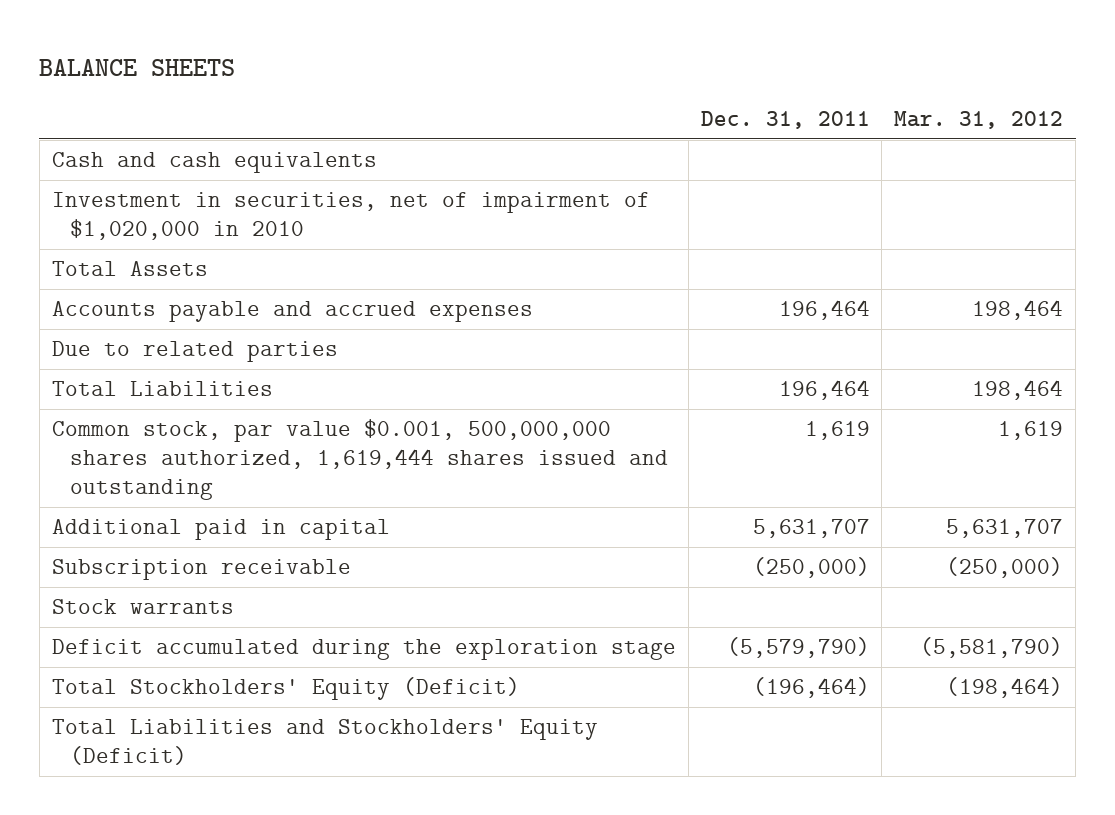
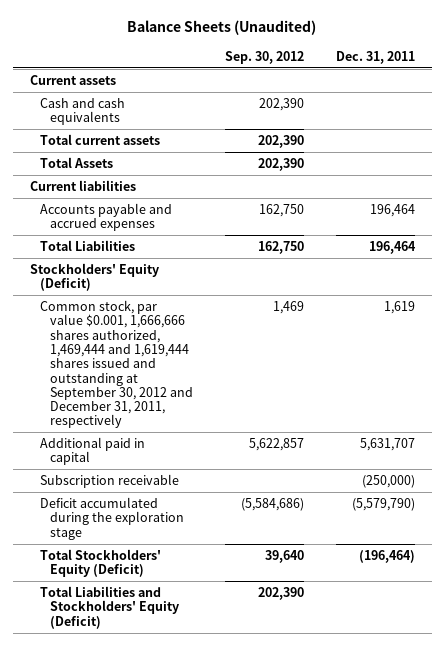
[39,58,236,76] BALANCE SHEETS -> [127,20,317,36] Balance Sheets (Unaudited)
[894,111,1064,130] Mar. 31, 2012 -> none
none -> [225,50,305,64] Sep. 30, 2012
none -> [29,74,116,85] Current assets
[51,191,650,240] Investment in securities, net of impairment of $1,020,000 in 2010 -> none
none -> [39,133,160,145] Total current assets
none -> [29,179,136,191] Current liabilities
[51,340,338,362] Due to related parties -> none
none -> [29,262,159,292] Stockholders' Equity (Deficit)
[51,418,668,500] Common stock, par value $0.001, 500,000,000 shares authorized, 1,619,444 shares issued and outstanding -> [39,299,193,429] Common stock, par value $0.001, 1,666,666 shares authorized, 1,469,444 and 1,619,444 shares issued and outstanding at September 30, 2012 and December 31, 2011, respectively
[51,598,234,614] Stock warrants -> none

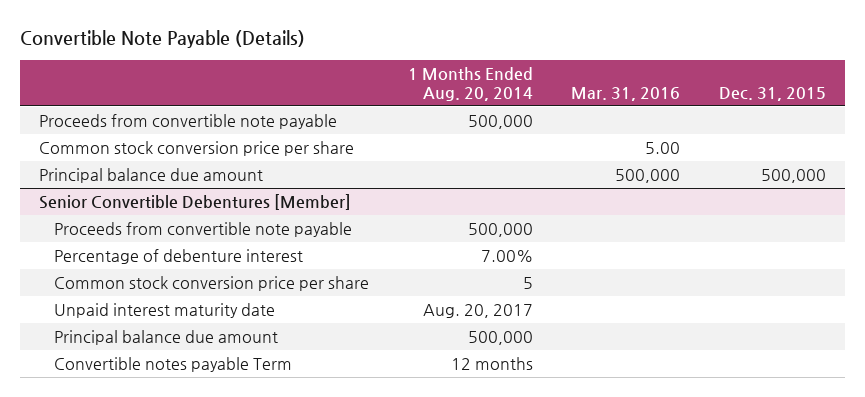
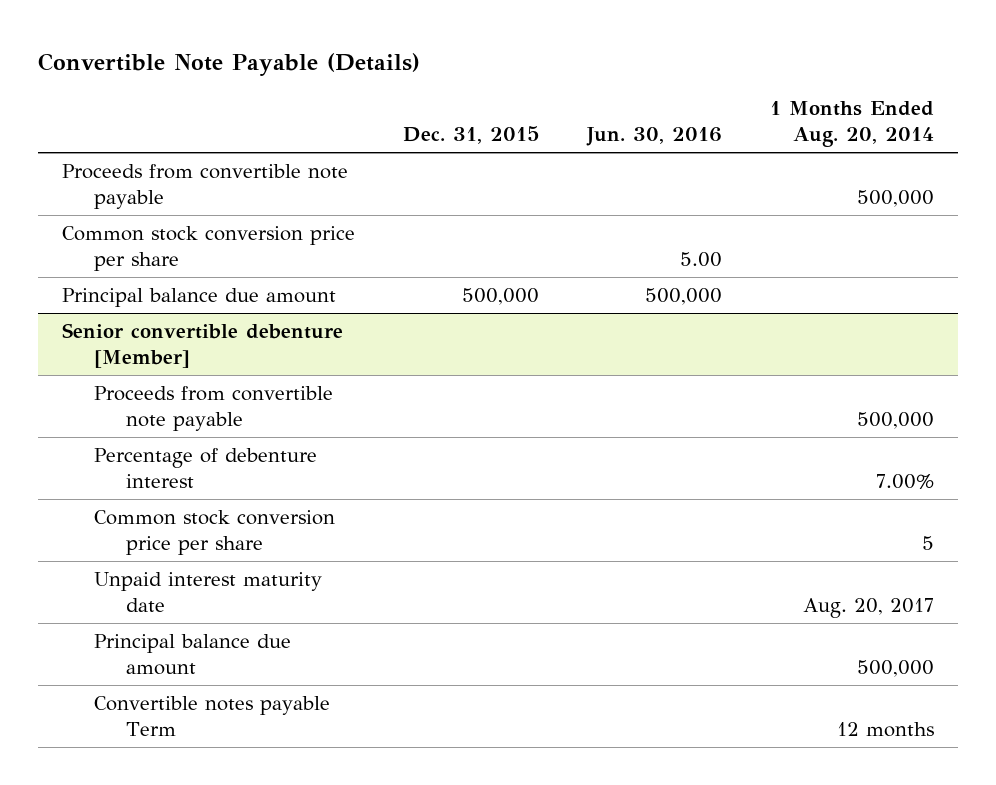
[571,86,681,101] Mar. 31, 2016 -> none
none -> [585,127,722,147] Jun. 30, 2016
[39,194,352,211] Senior Convertible Debentures [Member] -> [61,322,343,369] Senior convertible debenture [Member]

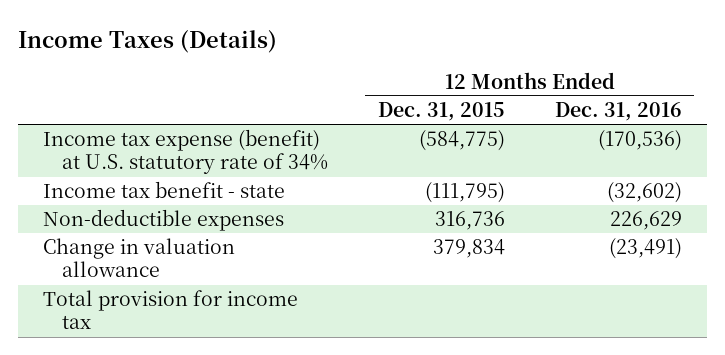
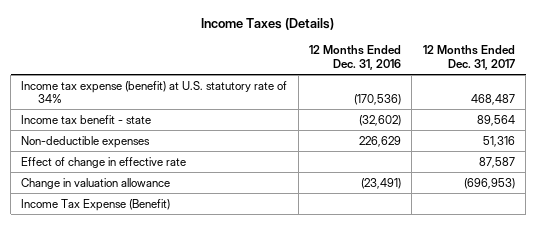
[377,101,505,121] Dec. 31, 2015 -> none
none -> [422,45,515,70] 12 Months Ended Dec. 31, 2017
none -> [21,156,187,168] Effect of change in effective rate
[43,290,299,330] Total provision for income tax -> [21,198,171,211] Income Tax Expense (Benefit)

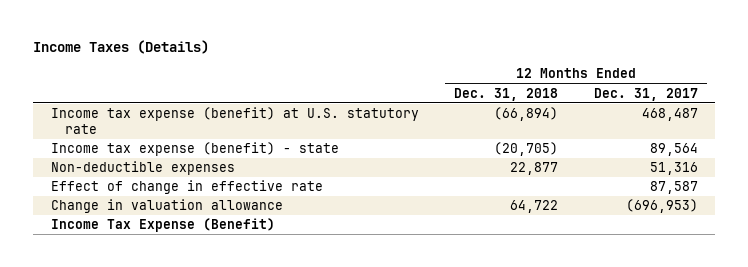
[309,45,402,70] 12 Months Ended Dec. 31, 2016 -> none
none -> [454,87,559,101] Dec. 31, 2018
[21,80,288,103] Income tax expense (benefit) at U.S. statutory rate of 34% -> [50,107,419,134] Income tax expense (benefit) at U.S. statutory rate
[21,114,152,124] Income tax benefit - state -> [50,142,339,157] Income tax expense (benefit) - state

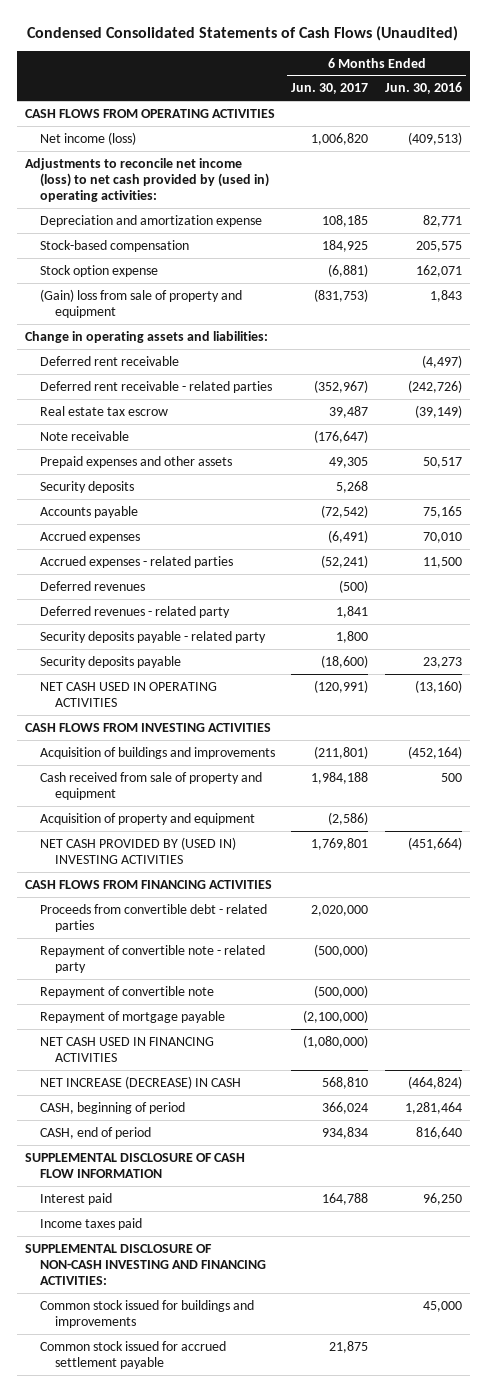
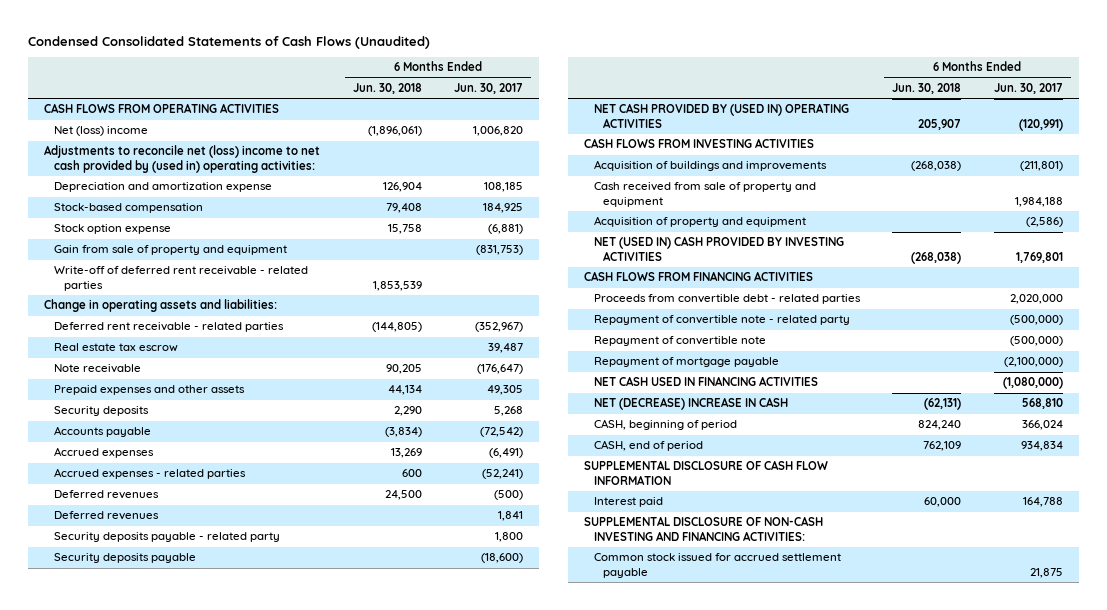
[384,82,462,95] Jun. 30, 2016 -> none
none -> [352,82,422,94] Jun. 30, 2018
[40,131,137,145] Net income (loss) -> [54,126,149,137] Net (loss) income
[25,157,270,203] Adjustments to reconcile net income (loss) to net cash provided by (used in) operating activities: -> [44,145,321,173] Adjustments to reconcile net (loss) income to net cash provided by (used in) operating activities:
[40,288,243,318] (Gain) loss from sale of property and equipment -> [54,245,288,256] Gain from sale of property and equipment
none -> [54,266,309,291] Write-off of deferred rent receivable - related parties
[40,355,180,366] Deferred rent receivable -> none
[40,605,231,618] Deferred revenues - related party -> [54,511,160,521] Deferred revenues
[40,681,218,707] NET CASH USED IN OPERATING ACTIVITIES -> [593,103,849,128] NET CASH PROVIDED BY (USED IN) OPERATING ACTIVITIES
[40,836,237,864] NET CASH PROVIDED BY (USED IN) INVESTING ACTIVITIES -> [593,236,844,261] NET (USED IN) CASH PROVIDED BY INVESTING ACTIVITIES
[40,1075,242,1089] NET INCREASE (DECREASE) IN CASH -> [593,397,788,411] NET (DECREASE) INCREASE IN CASH
[40,1217,143,1230] Income taxes paid -> none
[40,1299,255,1328] Common stock issued for buildings and improvements -> none

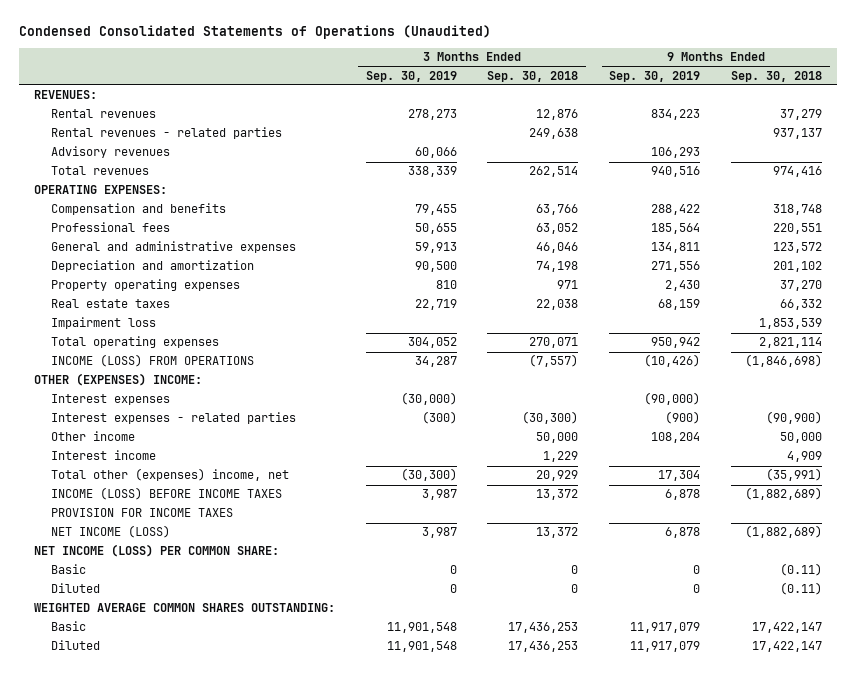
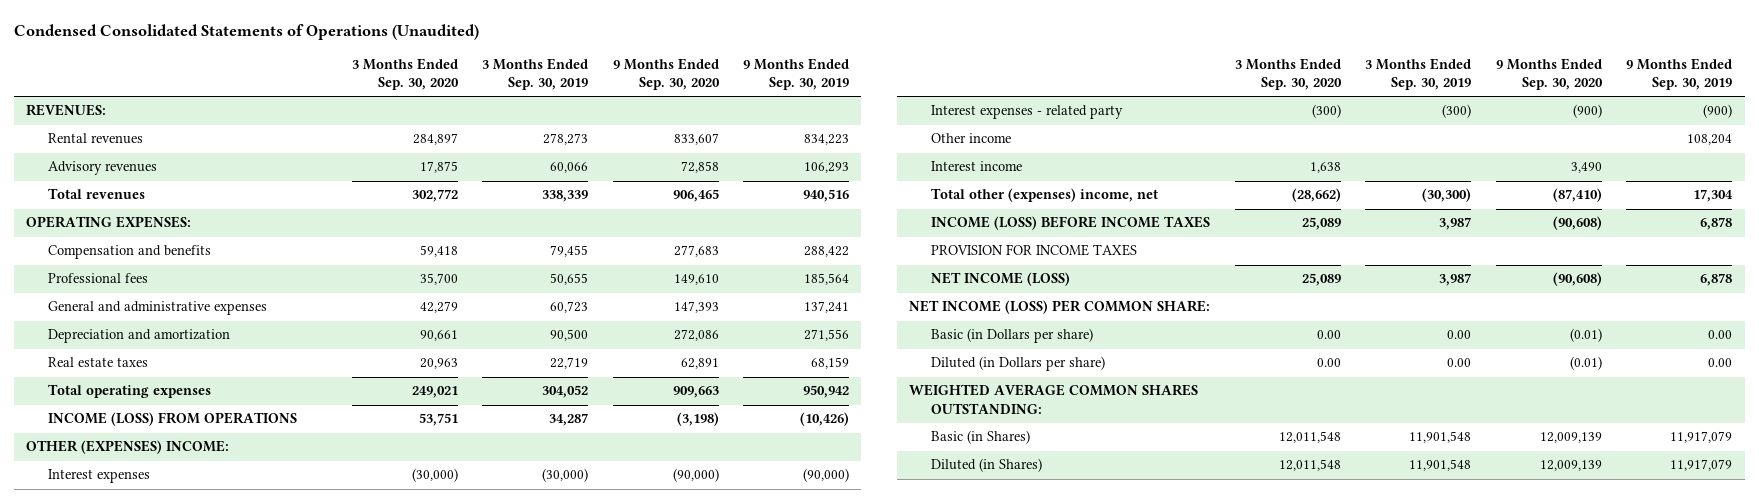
[487,70,579,82] Sep. 30, 2018 -> none
[730,70,822,82] Sep. 30, 2018 -> none
none -> [351,57,459,90] 3 Months Ended Sep. 30, 2020
none -> [612,57,720,90] 9 Months Ended Sep. 30, 2020
[51,127,283,140] Rental revenues - related parties -> none
[414,242,457,254] 59,913 -> [550,301,589,314] 60,723
[651,242,701,254] 134,811 -> [804,301,850,314] 137,241
[51,279,241,292] Property operating expenses -> none
[51,317,157,330] Impairment loss -> none
[51,412,297,425] Interest expenses - related parties -> [930,105,1123,120] Interest expenses - related party
[51,564,87,575] Basic -> [930,328,1093,344] Basic (in Dollars per share)
[449,565,457,575] 0 -> [1447,330,1472,340] 0.00
[693,565,701,575] 0 -> [1708,330,1733,340] 0.00
[51,583,101,594] Diluted -> [930,356,1105,372] Diluted (in Dollars per share)
[449,584,457,594] 0 -> [1447,358,1472,368] 0.00
[693,584,701,594] 0 -> [1708,358,1733,368] 0.00
[51,621,87,632] Basic -> [930,430,1030,445] Basic (in Shares)
[51,640,101,651] Diluted -> [930,458,1042,473] Diluted (in Shares)

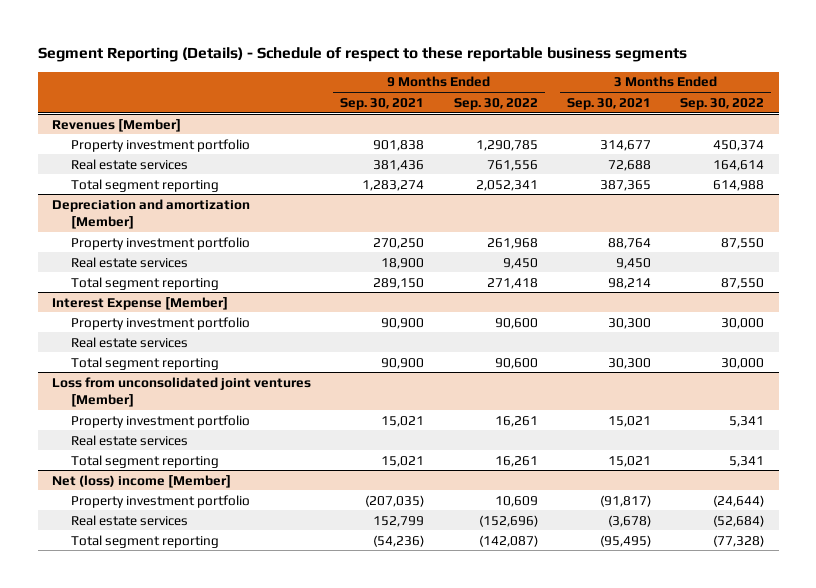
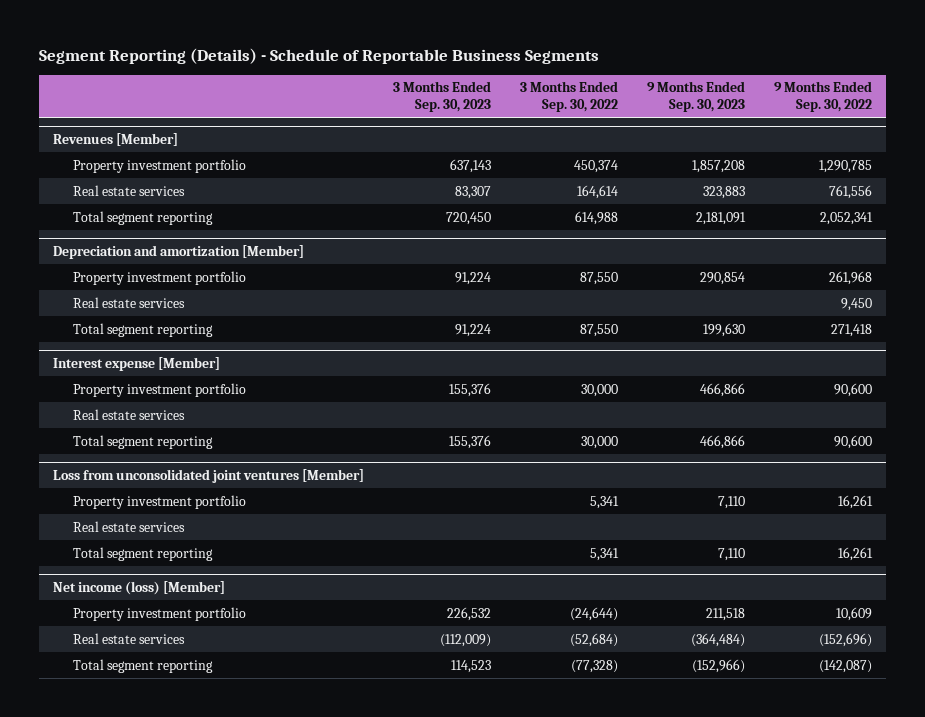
[37,47,687,63] Segment Reporting (Details) - Schedule of respect to these reportable business segments -> [38,47,599,64] Segment Reporting (Details) - Schedule of Reportable Business Segments
[340,97,425,110] Sep. 30, 2021 -> none
[566,97,651,110] Sep. 30, 2021 -> none
none -> [392,81,491,113] 3 Months Ended Sep. 30, 2023
none -> [646,81,745,113] 9 Months Ended Sep. 30, 2023
[52,296,229,310] Interest Expense [Member] -> [52,357,220,372] Interest expense [Member]
[52,474,232,488] Net (loss) income [Member] -> [52,581,225,596] Net income (loss) [Member]

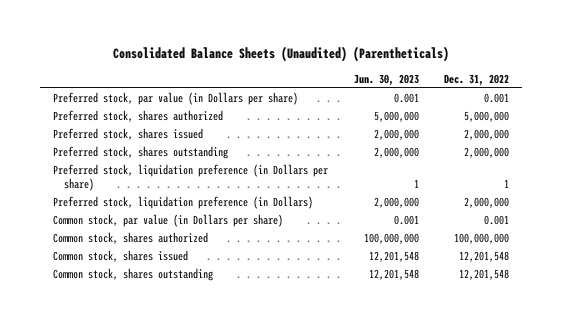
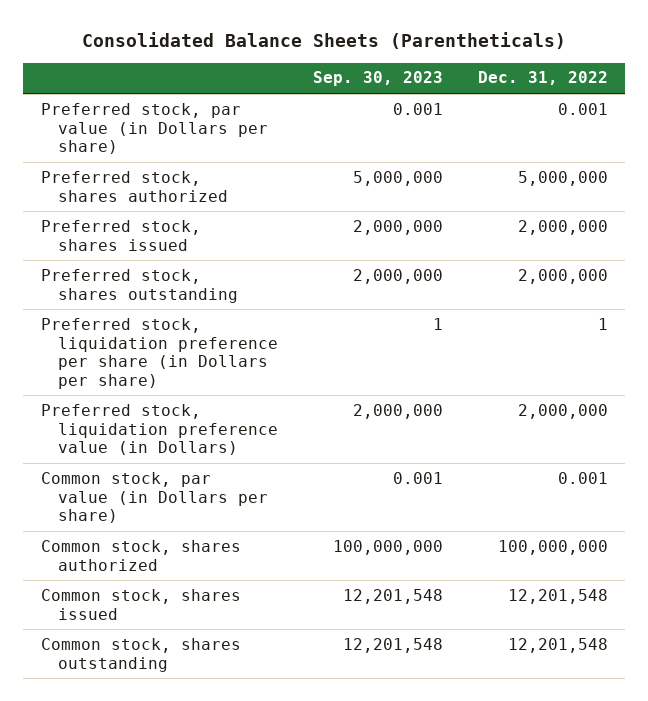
[113,45,450,62] Consolidated Balance Sheets (Unaudited) (Parentheticals) -> [82,32,567,50] Consolidated Balance Sheets (Parentheticals)
[353,73,419,86] Jun. 30, 2023 -> none
none -> [312,71,443,87] Sep. 30, 2023
[52,164,328,191] Preferred stock, liquidation preference (in Dollars per share) -> [40,317,278,389] Preferred stock, liquidation preference per share (in Dollars per share)
[52,196,313,210] Preferred stock, liquidation preference (in Dollars) -> [40,403,278,456] Preferred stock, liquidation preference value (in Dollars)

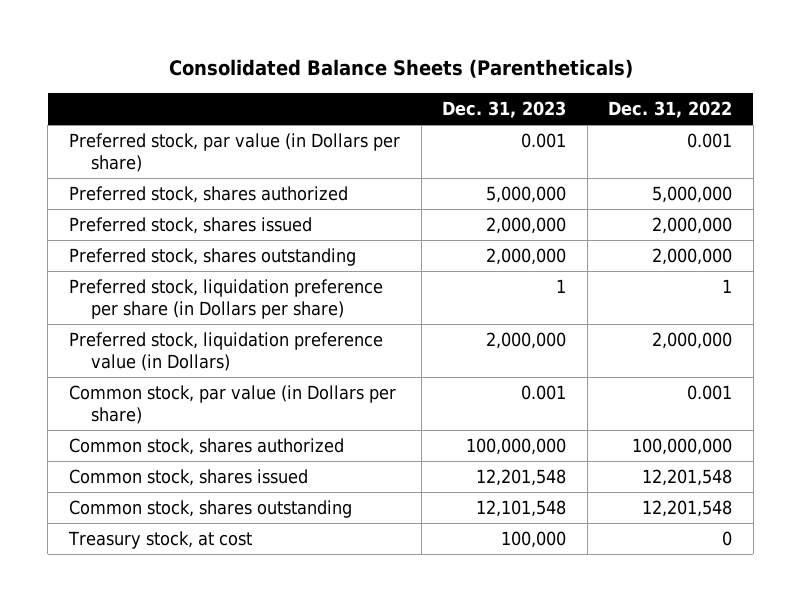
[312,71,443,87] Sep. 30, 2023 -> none
none -> [442,100,567,118] Dec. 31, 2023
none -> [68,531,253,550] Treasury stock, at cost

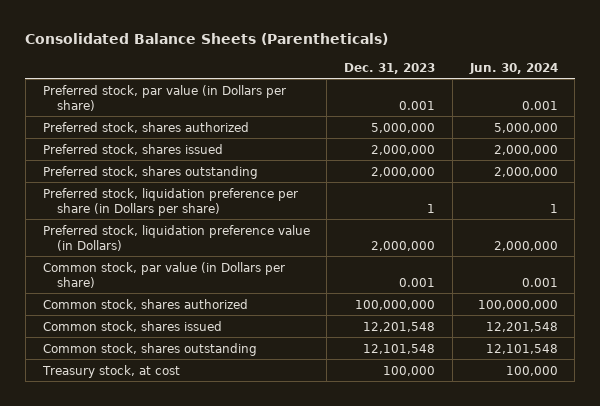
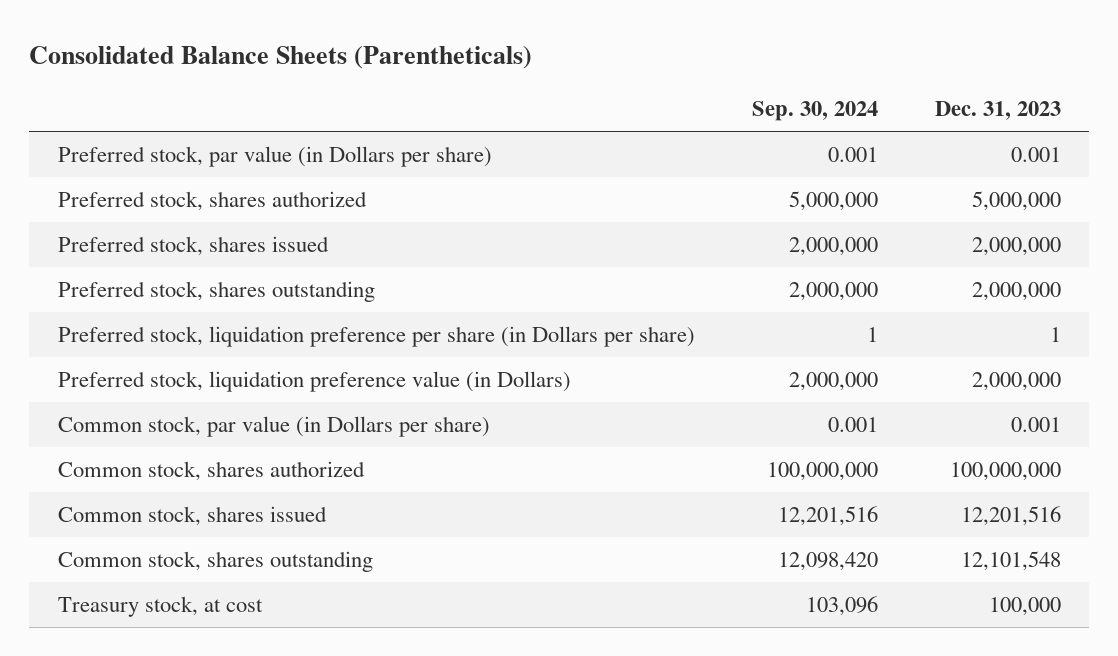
[468,62,558,74] Jun. 30, 2024 -> none
none -> [751,101,878,122] Sep. 30, 2024
[363,321,436,332] 12,201,548 -> [960,505,1061,526] 12,201,516

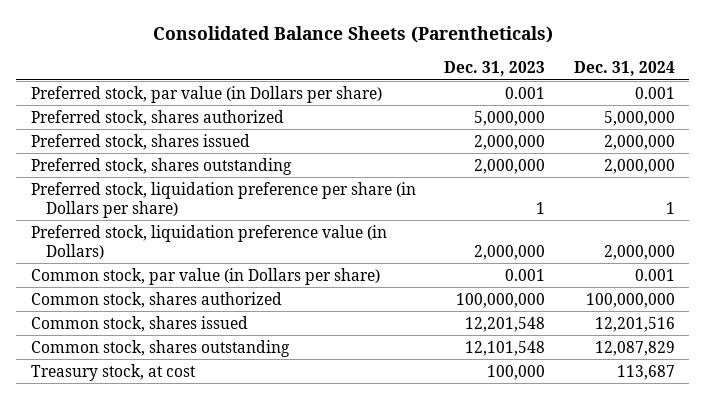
[751,101,878,122] Sep. 30, 2024 -> none
none -> [573,61,675,77] Dec. 31, 2024
[960,505,1061,526] 12,201,516 -> [465,316,546,332] 12,201,548

